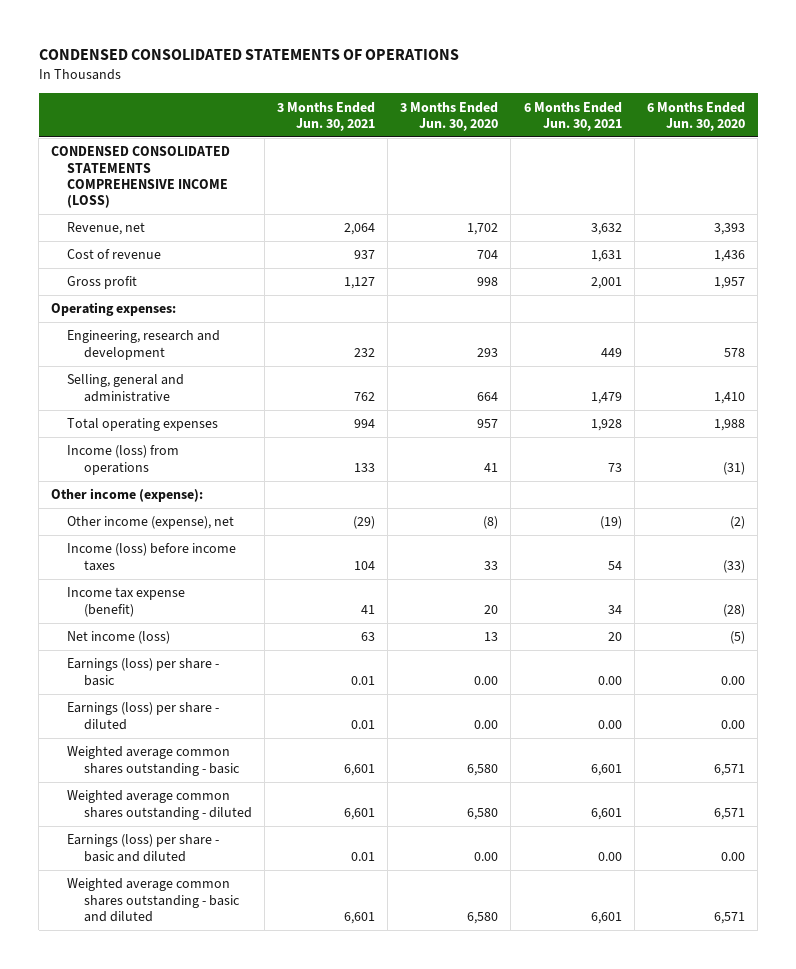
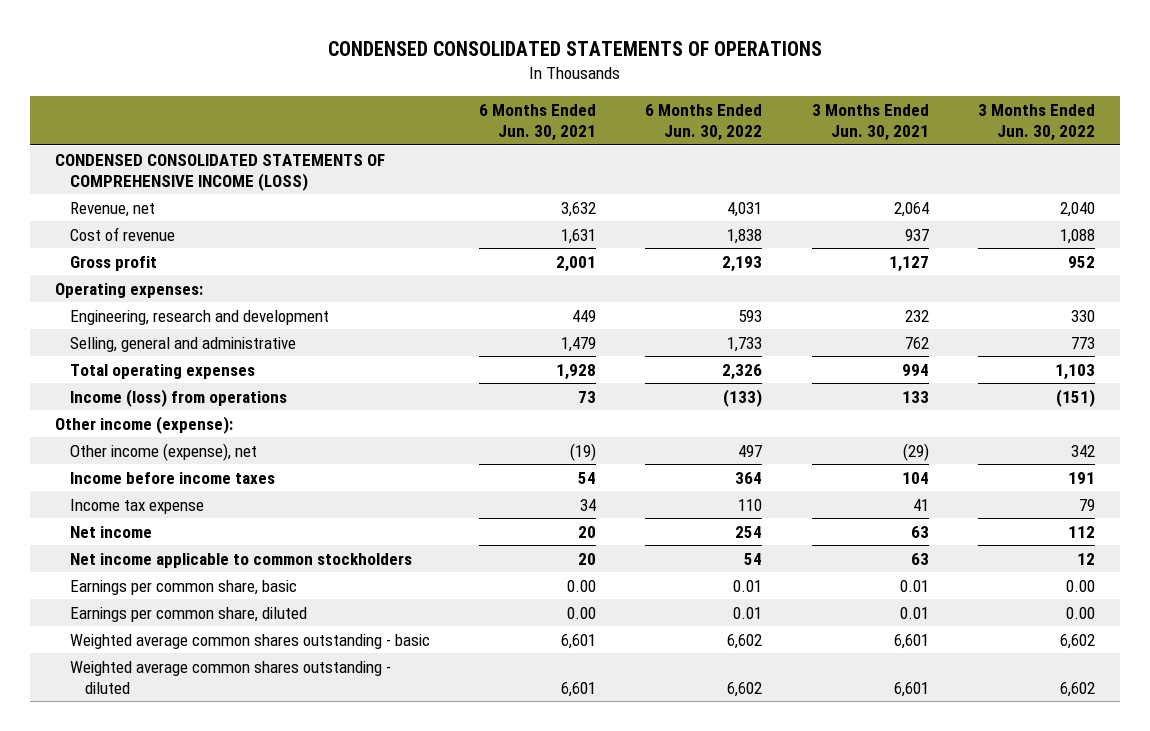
[400,101,499,132] 3 Months Ended Jun. 30, 2020 -> none
[646,101,745,132] 6 Months Ended Jun. 30, 2020 -> none
none -> [645,104,763,142] 6 Months Ended Jun. 30, 2022
none -> [978,104,1096,142] 3 Months Ended Jun. 30, 2022
[51,146,231,209] CONDENSED CONSOLIDATED STATEMENTS COMPREHENSIVE INCOME (LOSS) -> [54,153,385,191] CONDENSED CONSOLIDATED STATEMENTS OF COMPREHENSIVE INCOME (LOSS)
[67,543,237,571] Income (loss) before income taxes -> [69,471,275,484] Income before income taxes
[67,587,186,617] Income tax expense (benefit) -> [69,498,204,514] Income tax expense
[67,631,171,645] Net income (loss) -> [69,525,152,538] Net income
none -> [69,552,412,568] Net income applicable to common stockholders
[67,658,220,686] Earnings (loss) per share - basic -> [69,579,297,595] Earnings per common share, basic
[67,702,220,730] Earnings (loss) per share - diluted -> [69,606,307,622] Earnings per common share, diluted
[67,834,220,862] Earnings (loss) per share - basic and diluted -> none
[67,878,240,922] Weighted average common shares outstanding - basic and diluted -> none

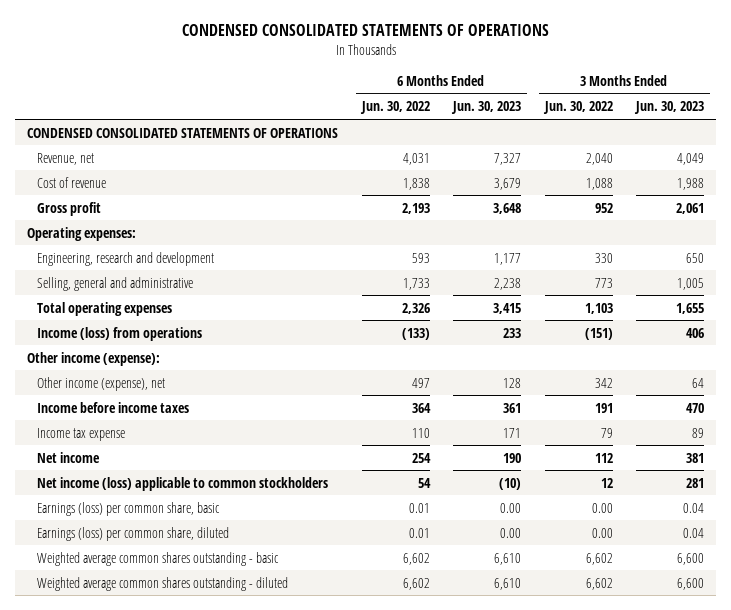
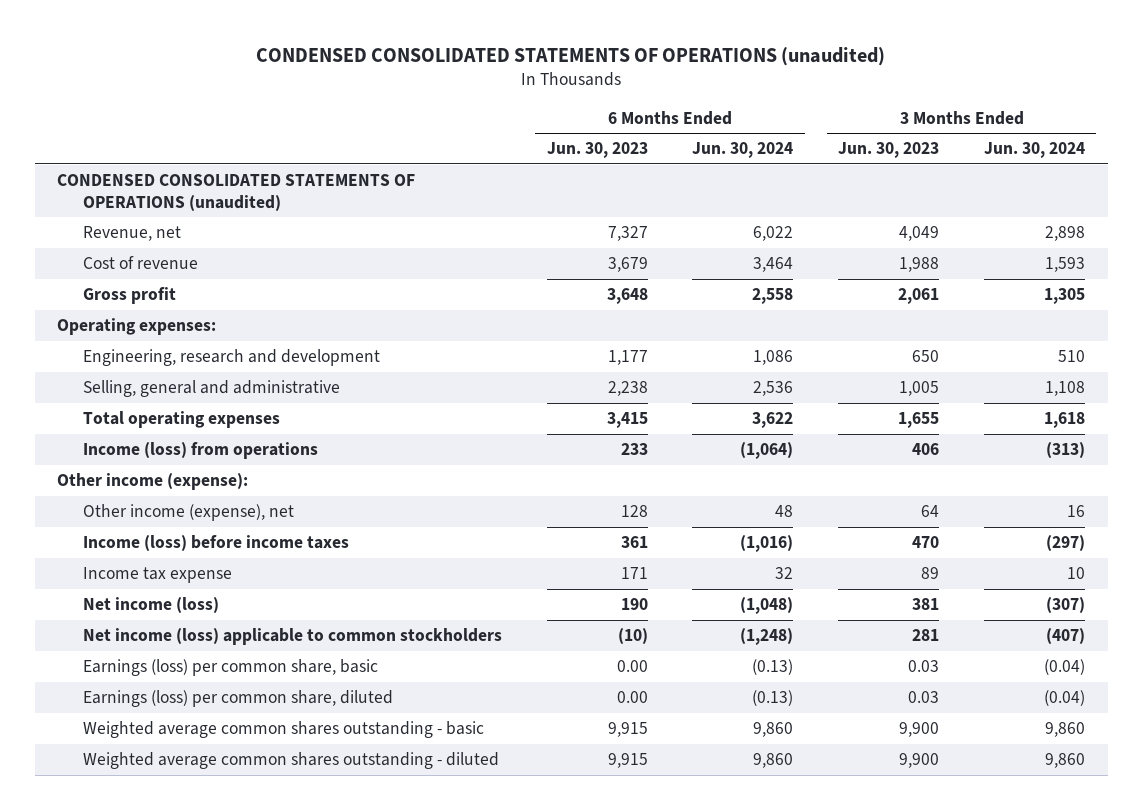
[181,24,549,37] CONDENSED CONSOLIDATED STATEMENTS OF OPERATIONS -> [256,46,886,66] CONDENSED CONSOLIDATED STATEMENTS OF OPERATIONS (unaudited)
[359,101,430,115] Jun. 30, 2022 -> none
[542,101,613,115] Jun. 30, 2022 -> none
none -> [692,142,794,159] Jun. 30, 2024
none -> [984,142,1086,159] Jun. 30, 2024
[27,127,339,138] CONDENSED CONSOLIDATED STATEMENTS OF OPERATIONS -> [57,174,416,211] CONDENSED CONSOLIDATED STATEMENTS OF OPERATIONS (unaudited)
[37,401,190,413] Income before income taxes -> [82,535,349,552] Income (loss) before income taxes
[37,451,101,463] Net income -> [82,597,219,614] Net income (loss)
[683,502,705,513] 0.04 -> [908,660,940,673] 0.03
[683,527,705,538] 0.04 -> [908,691,940,704] 0.03
[494,552,522,565] 6,610 -> [607,722,648,738] 9,915
[677,552,705,565] 6,600 -> [899,722,940,738] 9,900
[494,577,522,590] 6,610 -> [607,753,648,769] 9,915
[677,577,705,590] 6,600 -> [899,753,940,769] 9,900

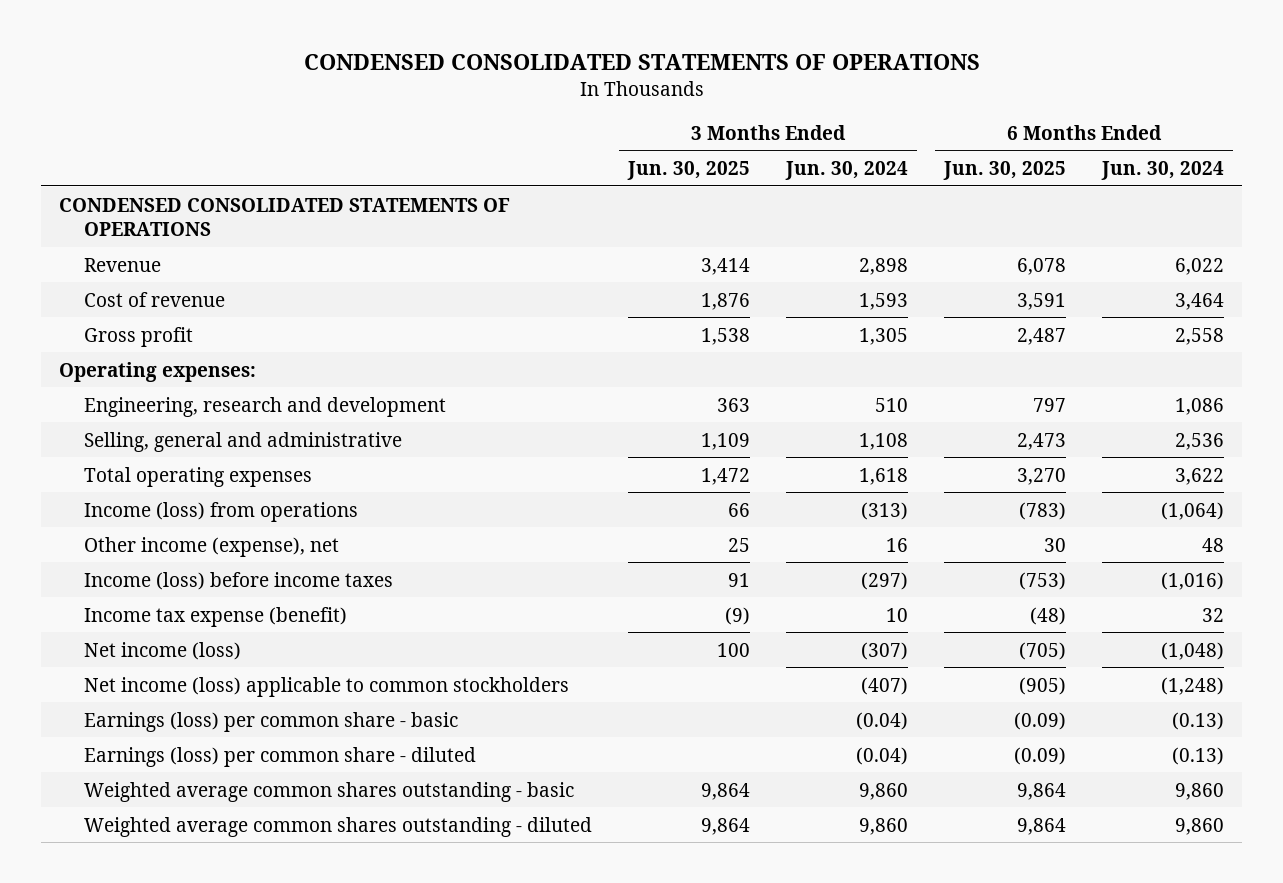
[256,46,886,66] CONDENSED CONSOLIDATED STATEMENTS OF OPERATIONS (unaudited) -> [303,54,980,71] CONDENSED CONSOLIDATED STATEMENTS OF OPERATIONS
[546,142,648,159] Jun. 30, 2023 -> none
[838,142,940,159] Jun. 30, 2023 -> none
none -> [627,161,751,181] Jun. 30, 2025
none -> [943,161,1067,181] Jun. 30, 2025
[57,174,416,211] CONDENSED CONSOLIDATED STATEMENTS OF OPERATIONS (unaudited) -> [59,197,511,237] CONDENSED CONSOLIDATED STATEMENTS OF OPERATIONS
[82,226,181,242] Revenue, net -> [83,257,161,272] Revenue
[57,473,249,491] Other income (expense): -> none
[82,567,232,584] Income tax expense -> [83,606,347,627] Income tax expense (benefit)
[82,659,378,677] Earnings (loss) per common share, basic -> [83,711,458,732] Earnings (loss) per common share - basic
[82,690,393,708] Earnings (loss) per common share, diluted -> [83,746,476,767] Earnings (loss) per common share - diluted

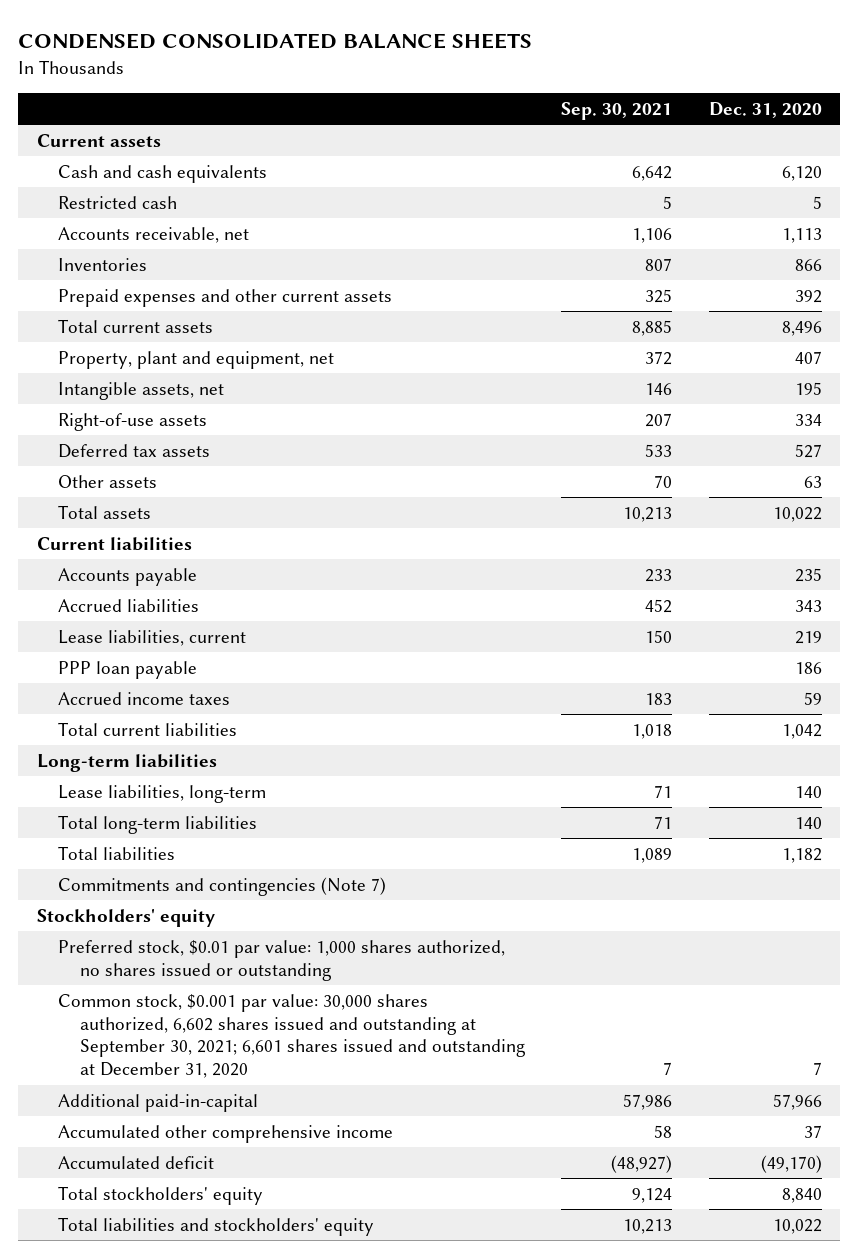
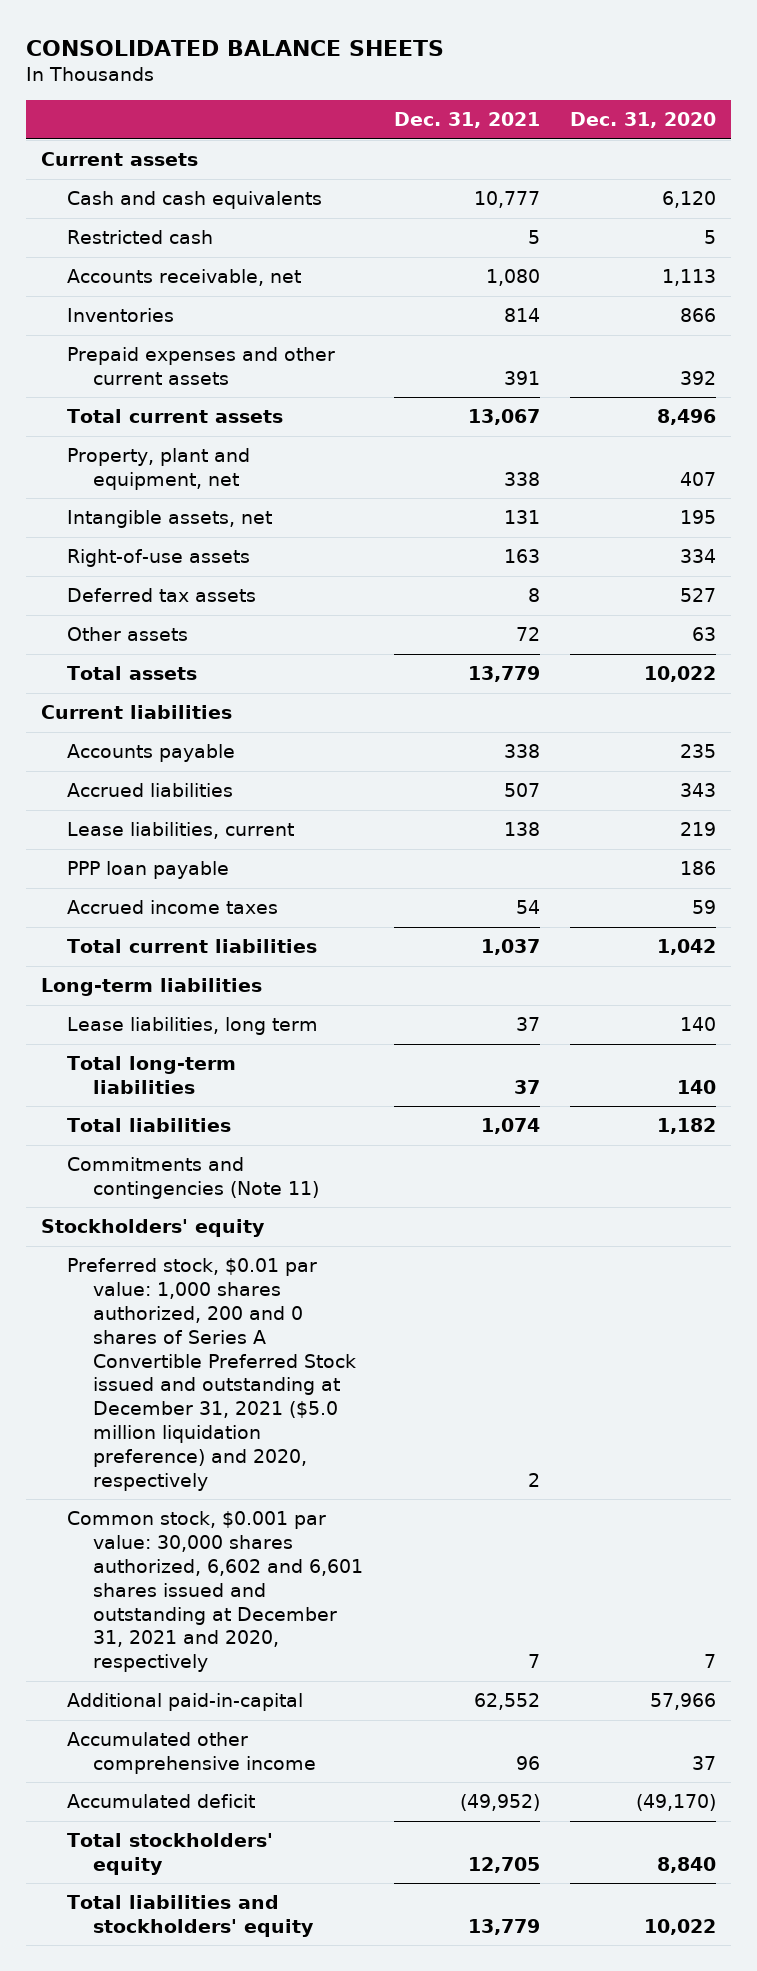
[18,33,533,50] CONDENSED CONSOLIDATED BALANCE SHEETS -> [26,39,445,56] CONSOLIDATED BALANCE SHEETS
[561,101,673,120] Sep. 30, 2021 -> none
none -> [393,112,540,129] Dec. 31, 2021
[58,784,267,803] Lease liabilities, long-term -> [67,1017,319,1036] Lease liabilities, long term
[58,876,387,896] Commitments and contingencies (Note 7) -> [67,1157,320,1200] Commitments and contingencies (Note 11)
[58,939,506,981] Preferred stock, $0.01 par value: 1,000 shares authorized, no shares issued or outstanding -> [67,1258,357,1491] Preferred stock, $0.01 par value: 1,000 shares authorized, 200 and 0 shares of Series A Convertible Preferred Stock issued and outstanding at December 31, 2021 ($5.0 million liquidation preference) and 2020, respectively
[58,993,525,1079] Common stock, $0.001 par value: 30,000 shares authorized, 6,602 shares issued and outstanding at September 30, 2021; 6,601 shares issued and outstanding at December 31, 2020 -> [67,1511,364,1673] Common stock, $0.001 par value: 30,000 shares authorized, 6,602 and 6,601 shares issued and outstanding at December 31, 2021 and 2020, respectively

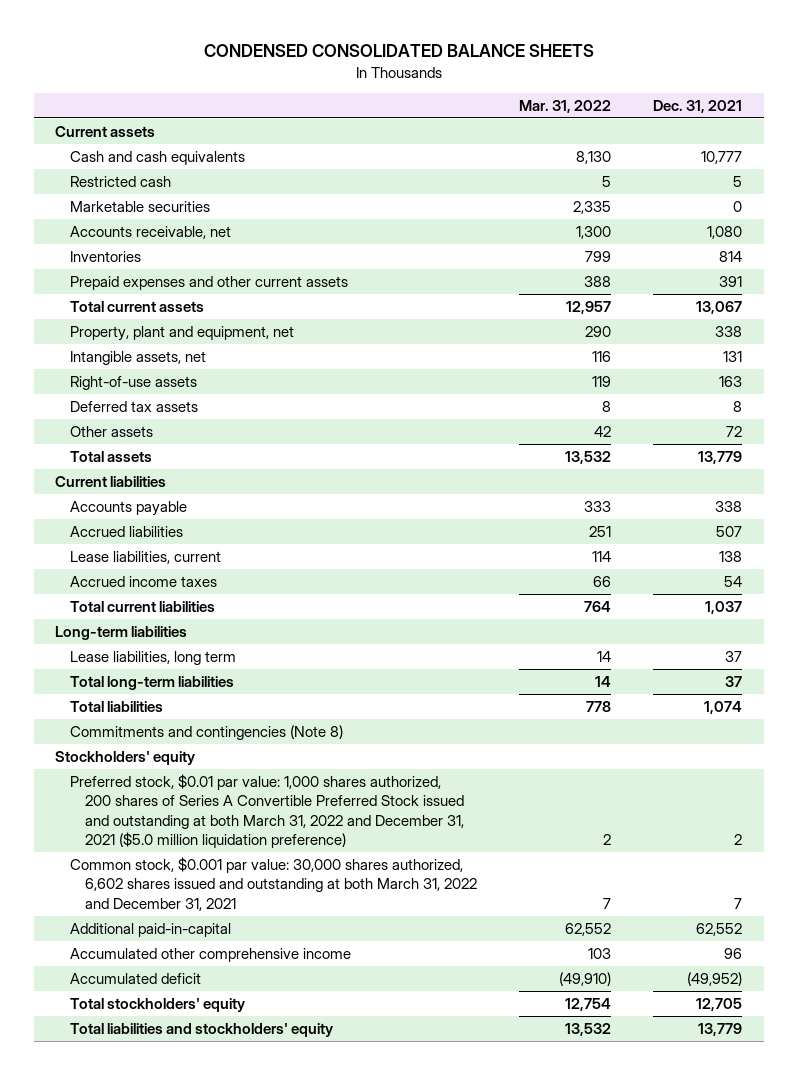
[26,39,445,56] CONSOLIDATED BALANCE SHEETS -> [203,44,594,58] CONDENSED CONSOLIDATED BALANCE SHEETS
[569,112,716,129] Dec. 31, 2020 -> none
none -> [519,99,612,113] Mar. 31, 2022
none -> [70,201,211,213] Marketable securities
[67,861,230,880] PPP loan payable -> none
[67,1157,320,1200] Commitments and contingencies (Note 11) -> [70,725,344,741] Commitments and contingencies (Note 8)
[67,1258,357,1491] Preferred stock, $0.01 par value: 1,000 shares authorized, 200 and 0 shares of Series A Convertible Preferred Stock issued and outstanding at December 31, 2021 ($5.0 million liquidation preference) and 2020, respectively -> [70,774,464,849] Preferred stock, $0.01 par value: 1,000 shares authorized, 200 shares of Series A Convertible Preferred Stock issued and outstanding at both March 31, 2022 and December 31, 2021 ($5.0 million liquidation preference)
[67,1511,364,1673] Common stock, $0.001 par value: 30,000 shares authorized, 6,602 and 6,601 shares issued and outstanding at December 31, 2021 and 2020, respectively -> [70,857,477,911] Common stock, $0.001 par value: 30,000 shares authorized, 6,602 shares issued and outstanding at both March 31, 2022 and December 31, 2021

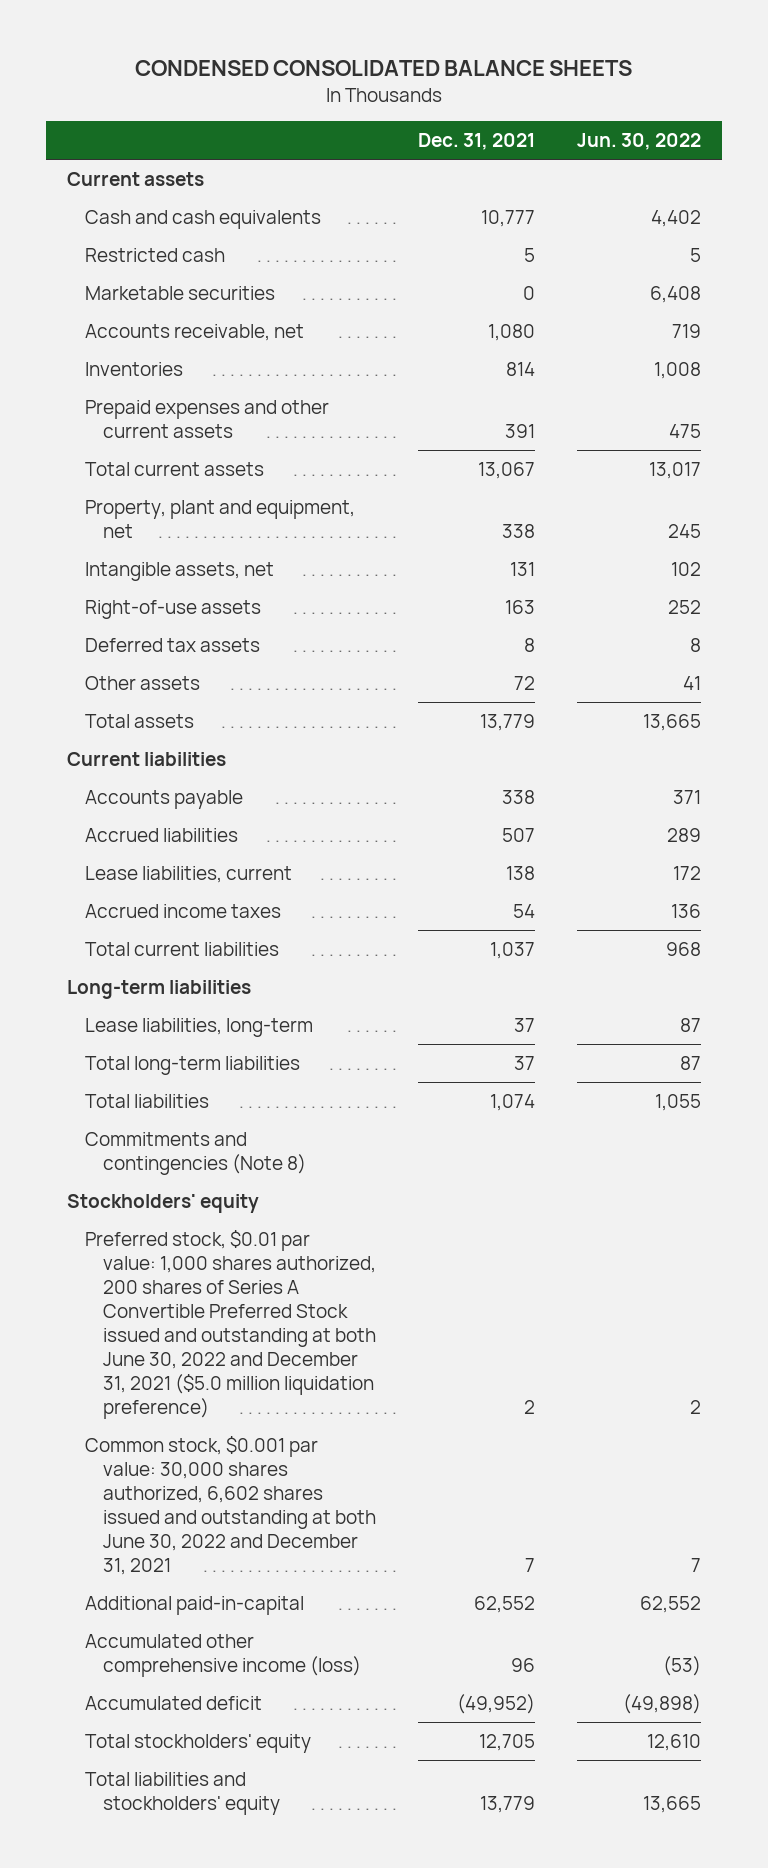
[519,99,612,113] Mar. 31, 2022 -> none
none -> [577,132,702,150] Jun. 30, 2022
[70,651,237,666] Lease liabilities, long term -> [84,1018,313,1038] Lease liabilities, long-term
[70,774,464,849] Preferred stock, $0.01 par value: 1,000 shares authorized, 200 shares of Series A Convertible Preferred Stock issued and outstanding at both March 31, 2022 and December 31, 2021 ($5.0 million liquidation preference) -> [84,1230,376,1419] Preferred stock, $0.01 par value: 1,000 shares authorized, 200 shares of Series A Convertible Preferred Stock issued and outstanding at both June 30, 2022 and December 31, 2021 ($5.0 million liquidation preference)
[70,857,477,911] Common stock, $0.001 par value: 30,000 shares authorized, 6,602 shares issued and outstanding at both March 31, 2022 and December 31, 2021 -> [84,1436,376,1575] Common stock, $0.001 par value: 30,000 shares authorized, 6,602 shares issued and outstanding at both June 30, 2022 and December 31, 2021
[70,948,352,963] Accumulated other comprehensive income -> [84,1634,361,1678] Accumulated other comprehensive income (loss)

